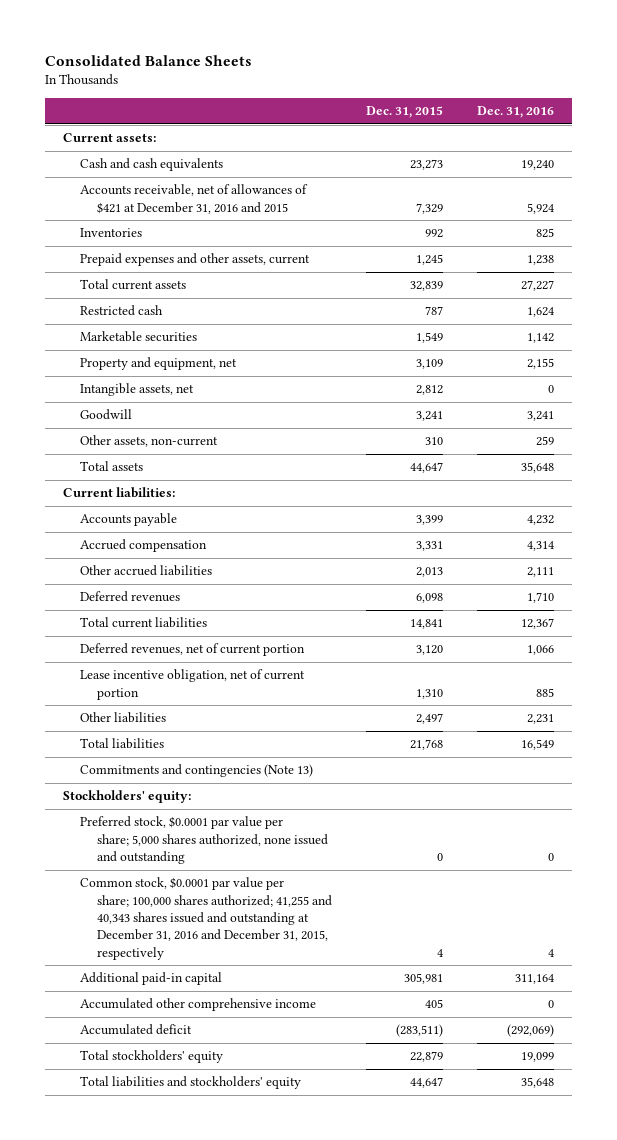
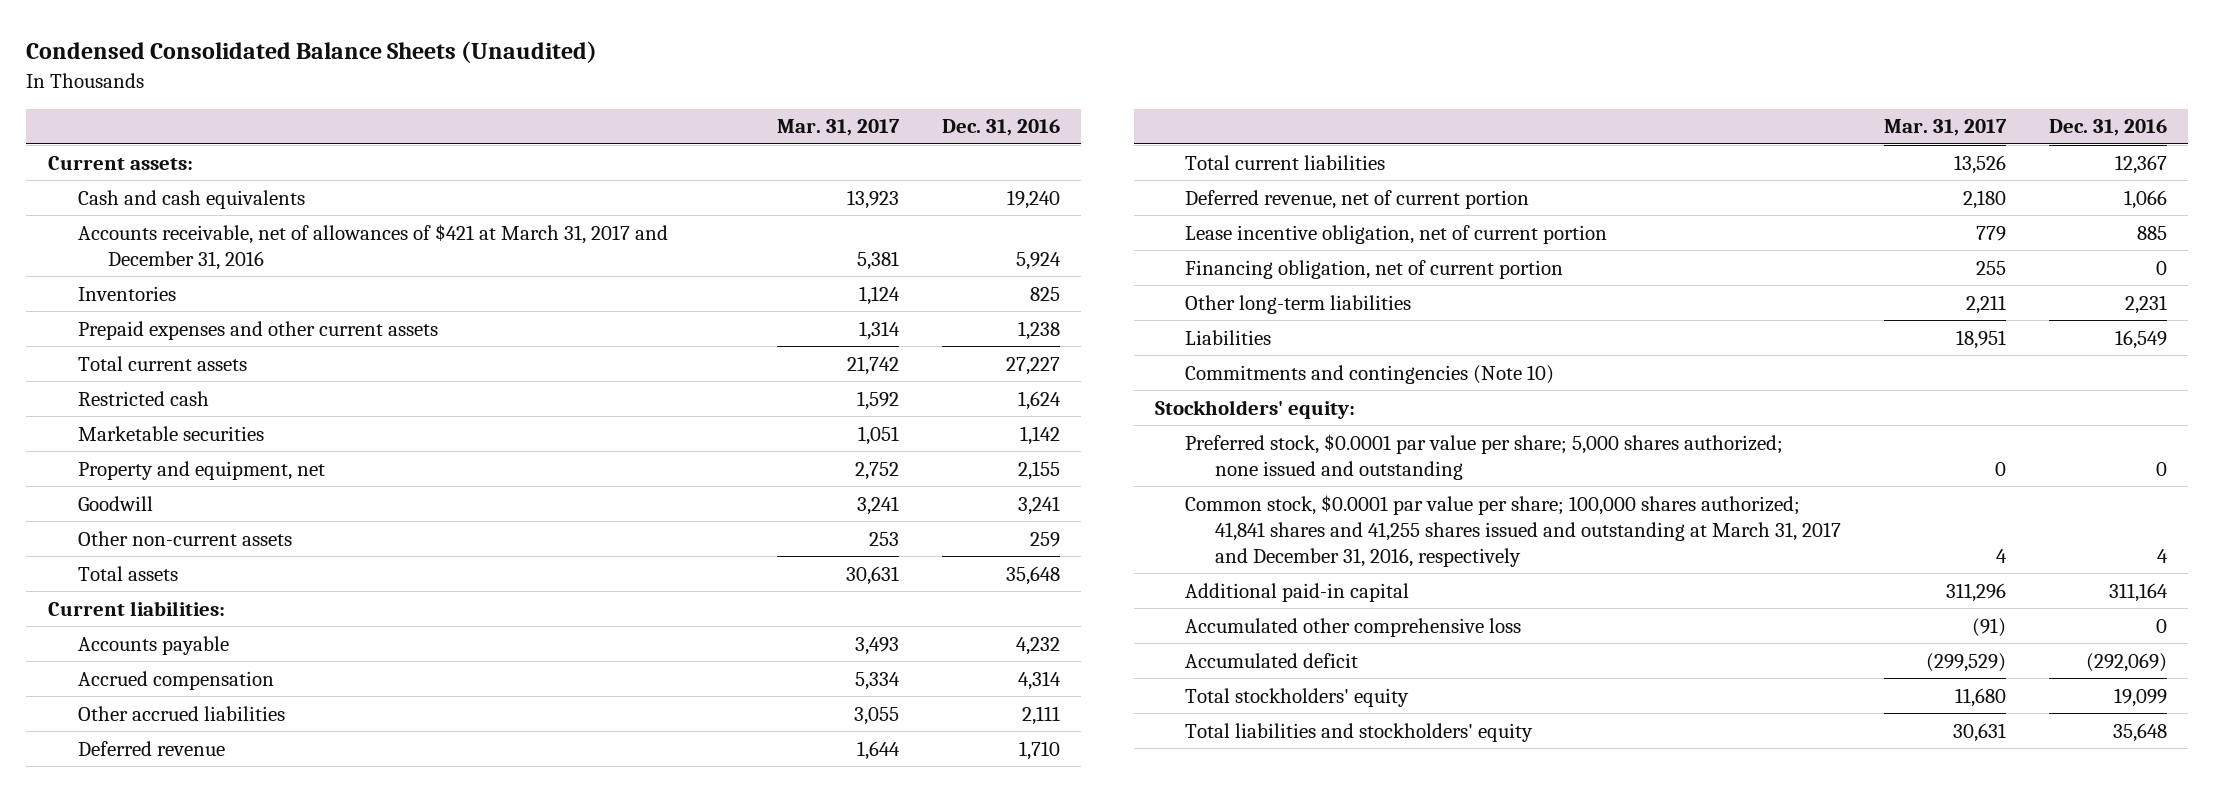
[45,55,253,67] Consolidated Balance Sheets -> [26,41,598,64] Condensed Consolidated Balance Sheets (Unaudited)
[366,106,444,119] Dec. 31, 2015 -> none
none -> [776,119,900,137] Mar. 31, 2017
[79,184,308,214] Accounts receivable, net of allowances of $421 at December 31, 2016 and 2015 -> [77,223,668,270] Accounts receivable, net of allowances of $421 at March 31, 2017 and December 31, 2016
[79,253,310,267] Prepaid expenses and other assets, current -> [77,320,438,340] Prepaid expenses and other current assets
[79,383,194,397] Intangible assets, net -> none
[79,435,218,448] Other assets, non-current -> [77,530,292,546] Other non-current assets
[79,591,180,603] Deferred revenues -> [77,740,225,756] Deferred revenue
[79,643,305,657] Deferred revenues, net of current portion -> [1185,189,1530,209] Deferred revenue, net of current portion
none -> [1185,259,1564,279] Financing obligation, net of current portion
[79,712,166,724] Other liabilities -> [1185,294,1412,314] Other long-term liabilities
[79,738,164,750] Total liabilities -> [1185,329,1272,345] Liabilities
[79,764,313,778] Commitments and contingencies (Note 13) -> [1185,364,1555,384] Commitments and contingencies (Note 10)
[79,816,328,865] Preferred stock, $0.0001 par value per share; 5,000 shares authorized, none issued and outstanding -> [1185,433,1784,480] Preferred stock, $0.0001 par value per share; 5,000 shares authorized; none issued and outstanding
[79,877,332,960] Common stock, $0.0001 par value per share; 100,000 shares authorized; 41,255 and 40,343 shares issued and outstanding at December 31, 2016 and December 31, 2015, respectively -> [1185,494,1842,567] Common stock, $0.0001 par value per share; 100,000 shares authorized; 41,841 shares and 41,255 shares issued and outstanding at March 31, 2017 and December 31, 2016, respectively
[79,998,316,1012] Accumulated other comprehensive income -> [1185,617,1522,637] Accumulated other comprehensive loss

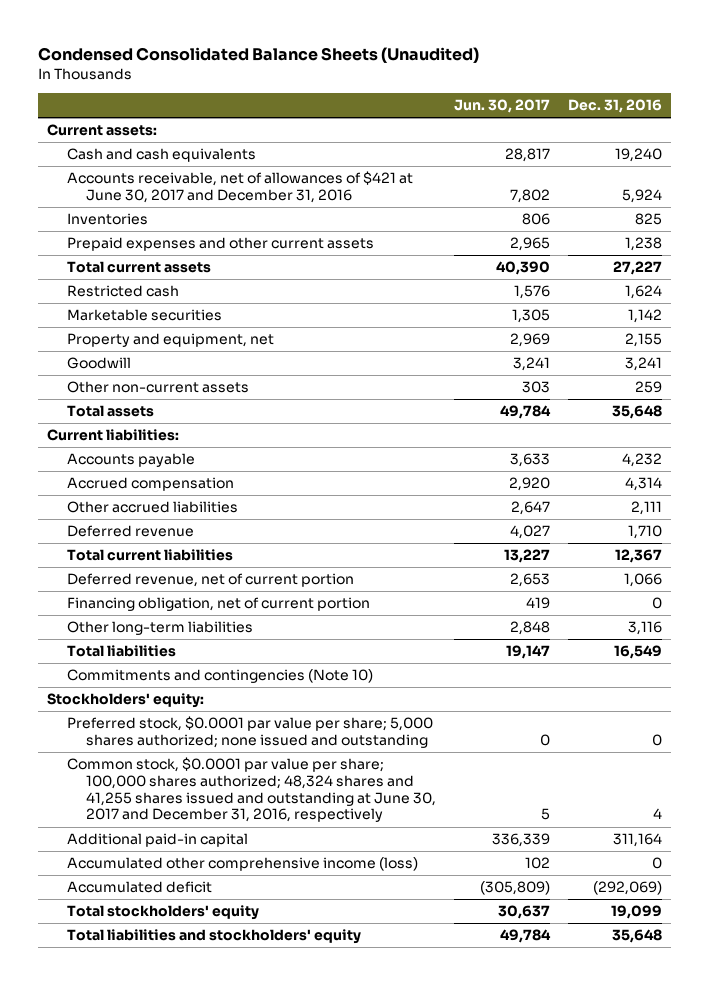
[776,119,900,137] Mar. 31, 2017 -> none
none -> [454,99,551,114] Jun. 30, 2017
[77,223,668,270] Accounts receivable, net of allowances of $421 at March 31, 2017 and December 31, 2016 -> [66,171,413,204] Accounts receivable, net of allowances of $421 at June 30, 2017 and December 31, 2016
[1185,224,1608,244] Lease incentive obligation, net of current portion -> none
[2124,294,2167,314] 2,231 -> [627,621,662,636] 3,116
[1185,329,1272,345] Liabilities -> [66,645,176,658] Total liabilities
[1185,494,1842,567] Common stock, $0.0001 par value per share; 100,000 shares authorized; 41,841 shares and 41,255 shares issued and outstanding at March 31, 2017 and December 31, 2016, respectively -> [66,757,437,823] Common stock, $0.0001 par value per share; 100,000 shares authorized; 48,324 shares and 41,255 shares issued and outstanding at June 30, 2017 and December 31, 2016, respectively
[1185,617,1522,637] Accumulated other comprehensive loss -> [66,857,418,872] Accumulated other comprehensive income (loss)

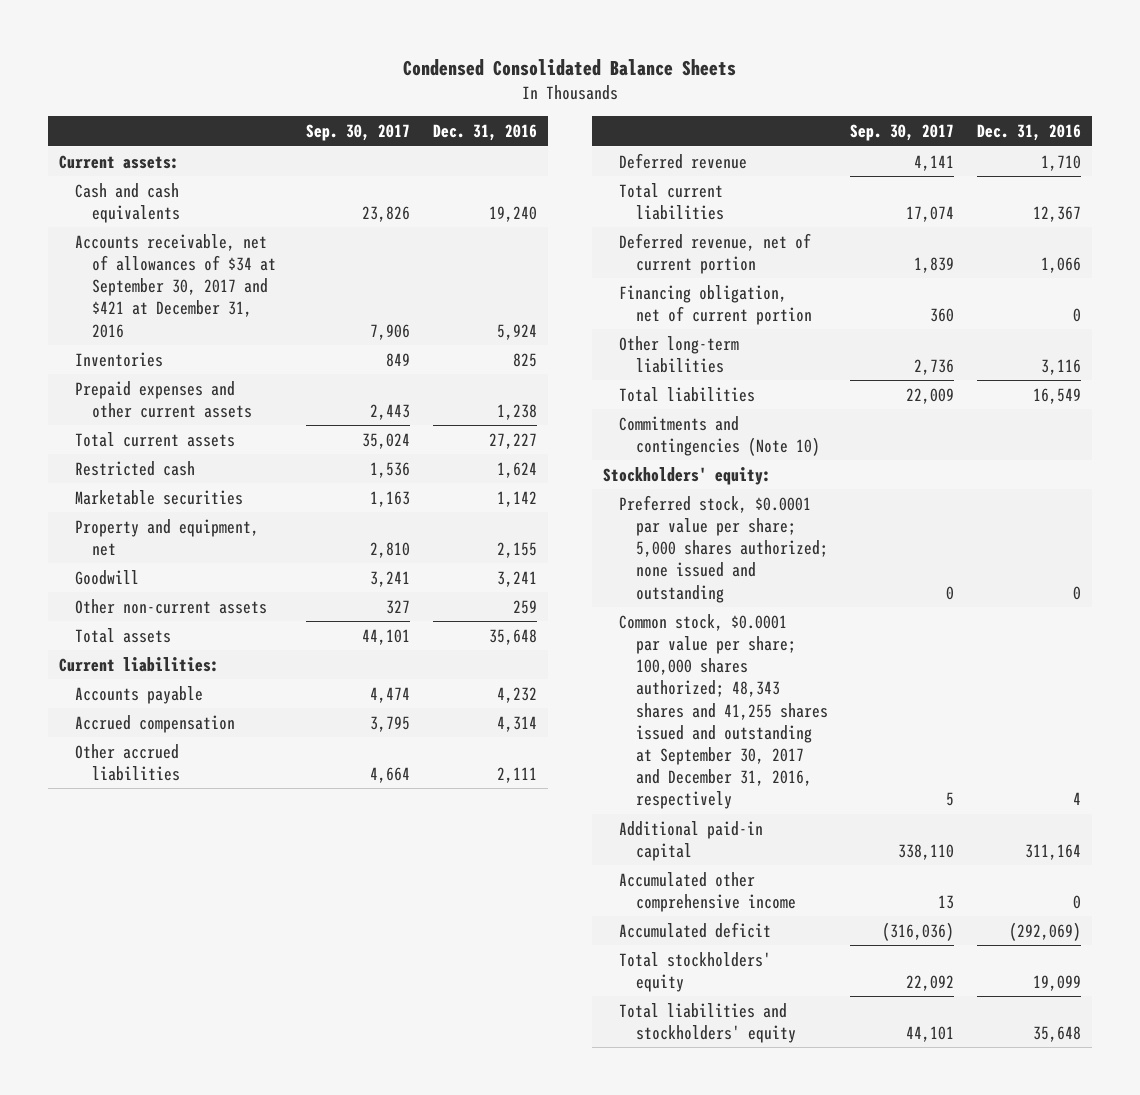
[38,47,480,64] Condensed Consolidated Balance Sheets (Unaudited) -> [402,59,736,77] Condensed Consolidated Balance Sheets
[454,99,551,114] Jun. 30, 2017 -> none
none -> [306,124,411,142] Sep. 30, 2017
[66,171,413,204] Accounts receivable, net of allowances of $421 at June 30, 2017 and December 31, 2016 -> [75,233,276,338] Accounts receivable, net of allowances of $34 at September 30, 2017 and $421 at December 31, 2016
[66,757,437,823] Common stock, $0.0001 par value per share; 100,000 shares authorized; 48,324 shares and 41,255 shares issued and outstanding at June 30, 2017 and December 31, 2016, respectively -> [619,613,828,810] Common stock, $0.0001 par value per share; 100,000 shares authorized; 48,343 shares and 41,255 shares issued and outstanding at September 30, 2017 and December 31, 2016, respectively
[66,857,418,872] Accumulated other comprehensive income (loss) -> [619,871,796,912] Accumulated other comprehensive income

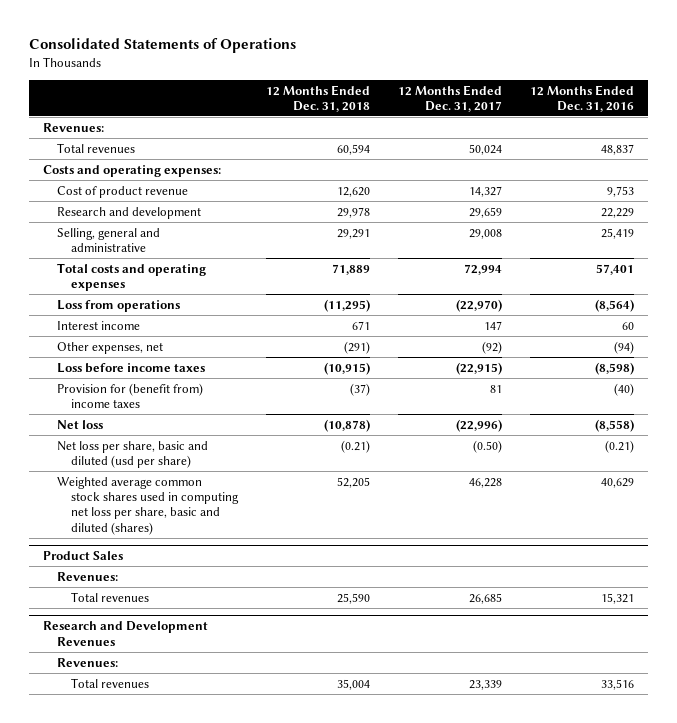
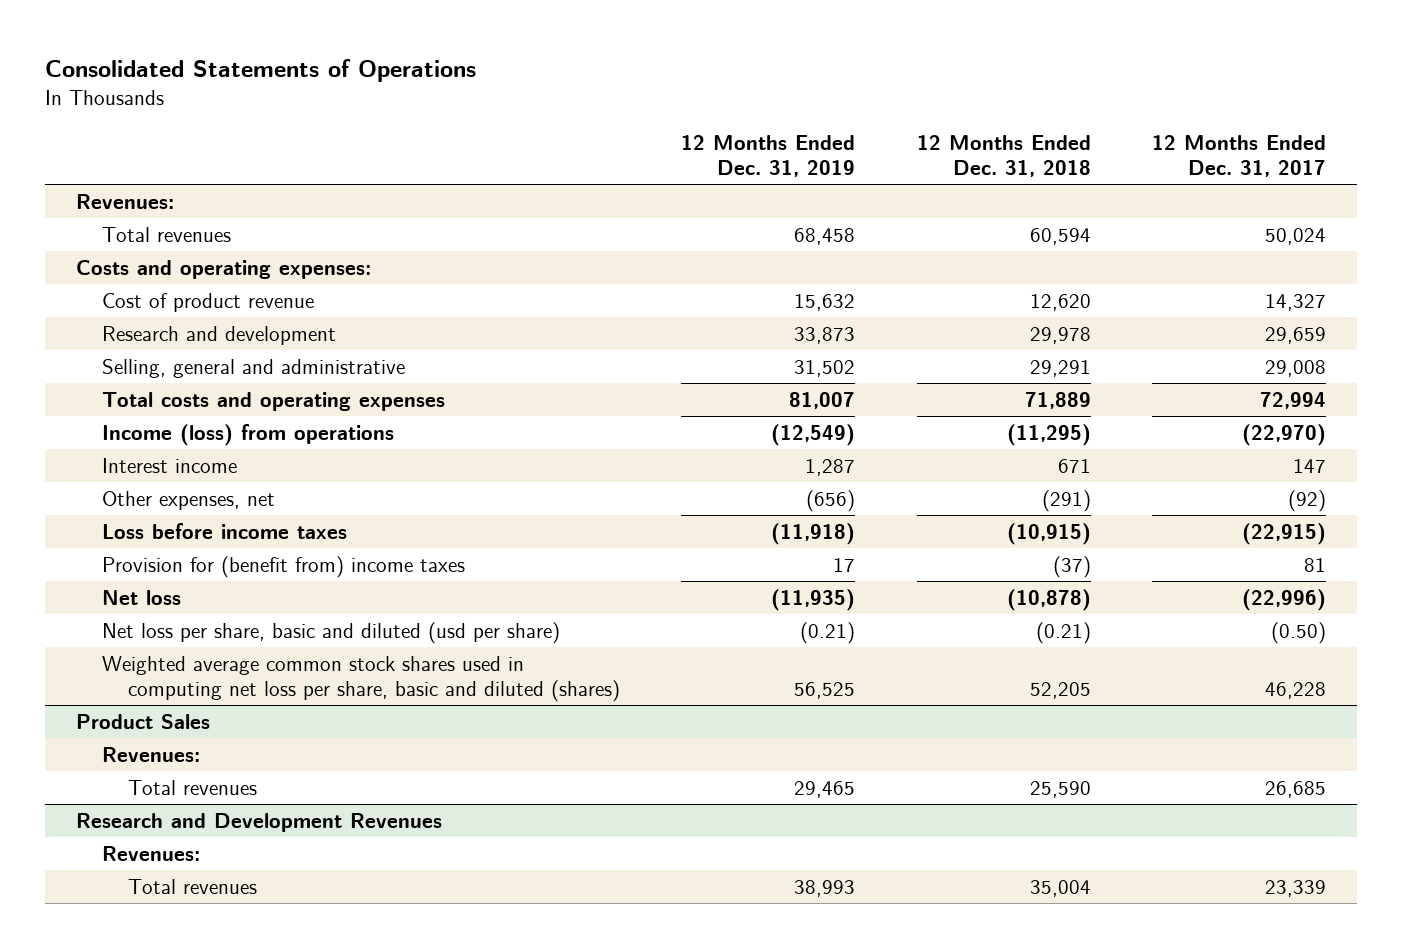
[530,84,635,112] 12 Months Ended Dec. 31, 2016 -> none
none -> [681,134,856,177] 12 Months Ended Dec. 31, 2019
[57,299,181,312] Loss from operations -> [102,423,395,446] Income (loss) from operations

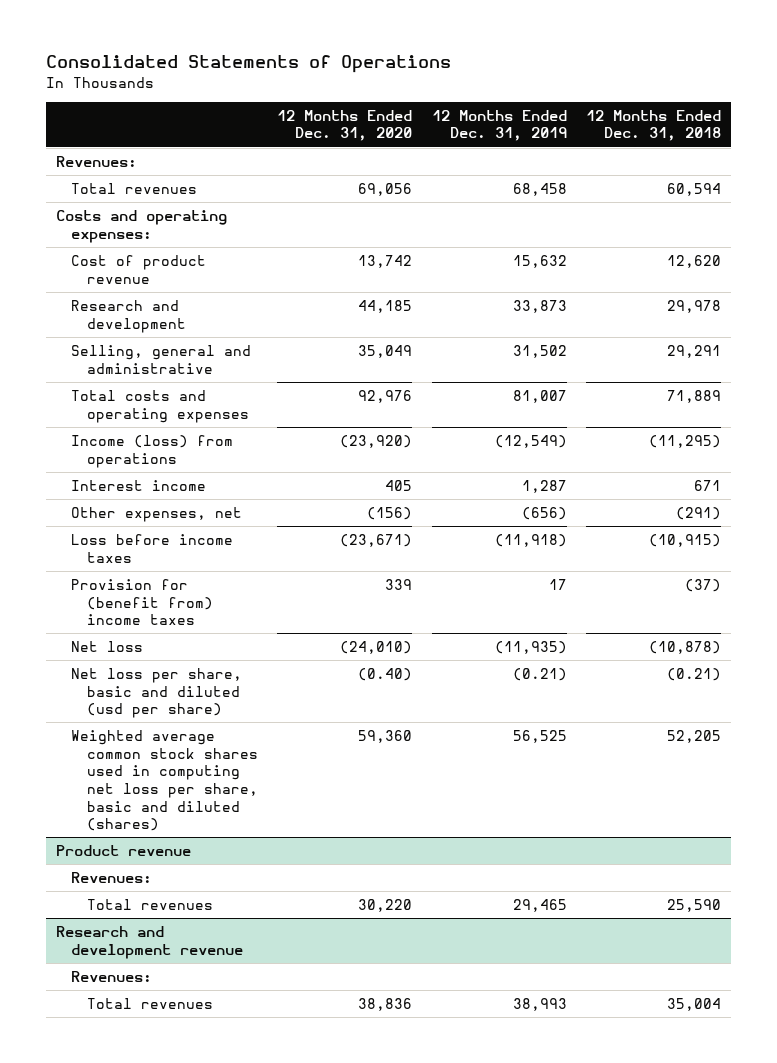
[1151,134,1326,177] 12 Months Ended Dec. 31, 2017 -> none
none -> [277,109,413,142] 12 Months Ended Dec. 31, 2020
[76,713,211,729] Product Sales -> [56,844,192,856] Product revenue
[76,812,443,832] Research and Development Revenues -> [56,925,244,959] Research and development revenue

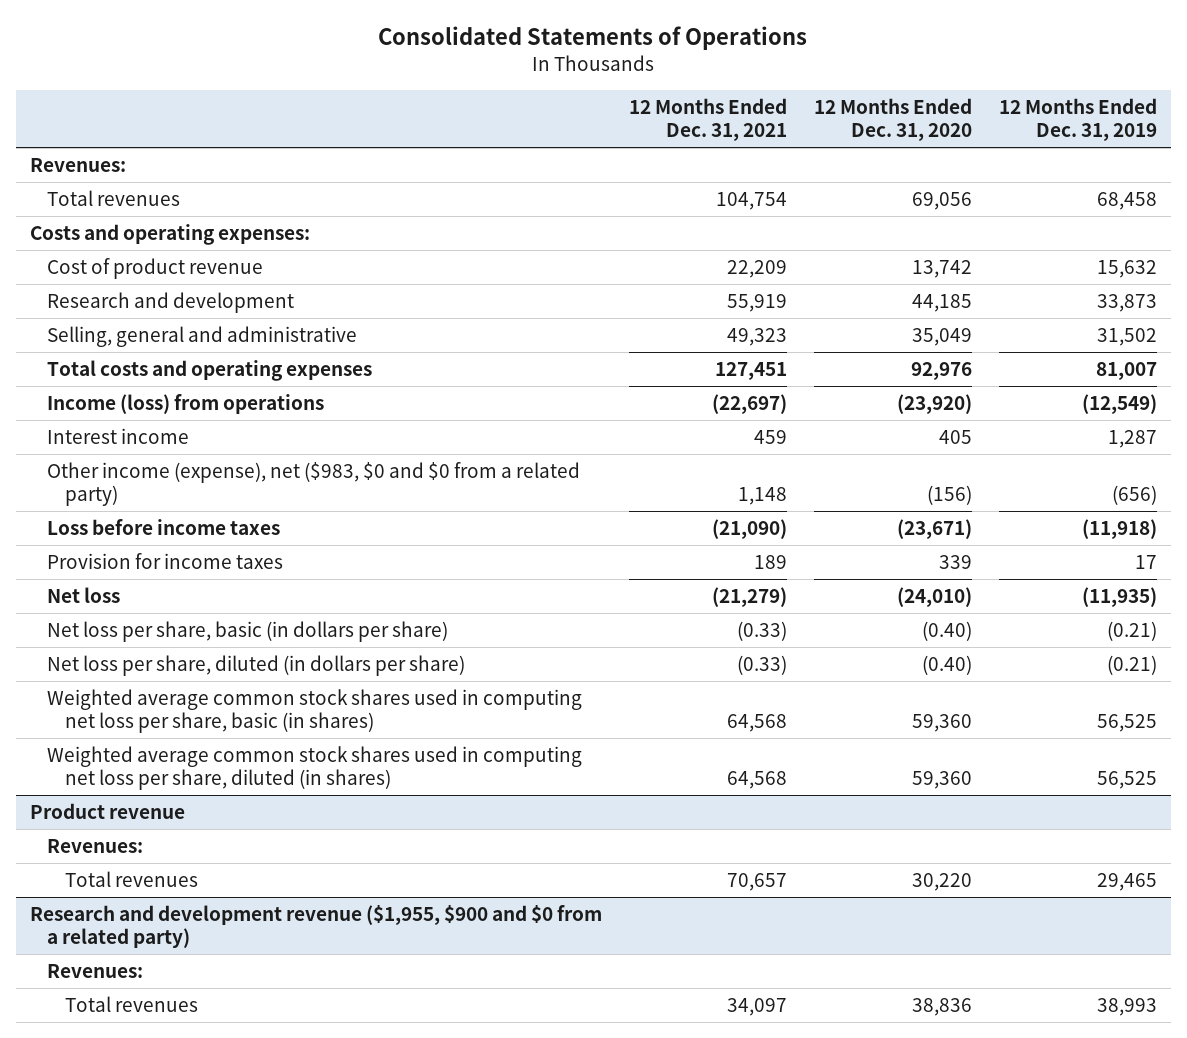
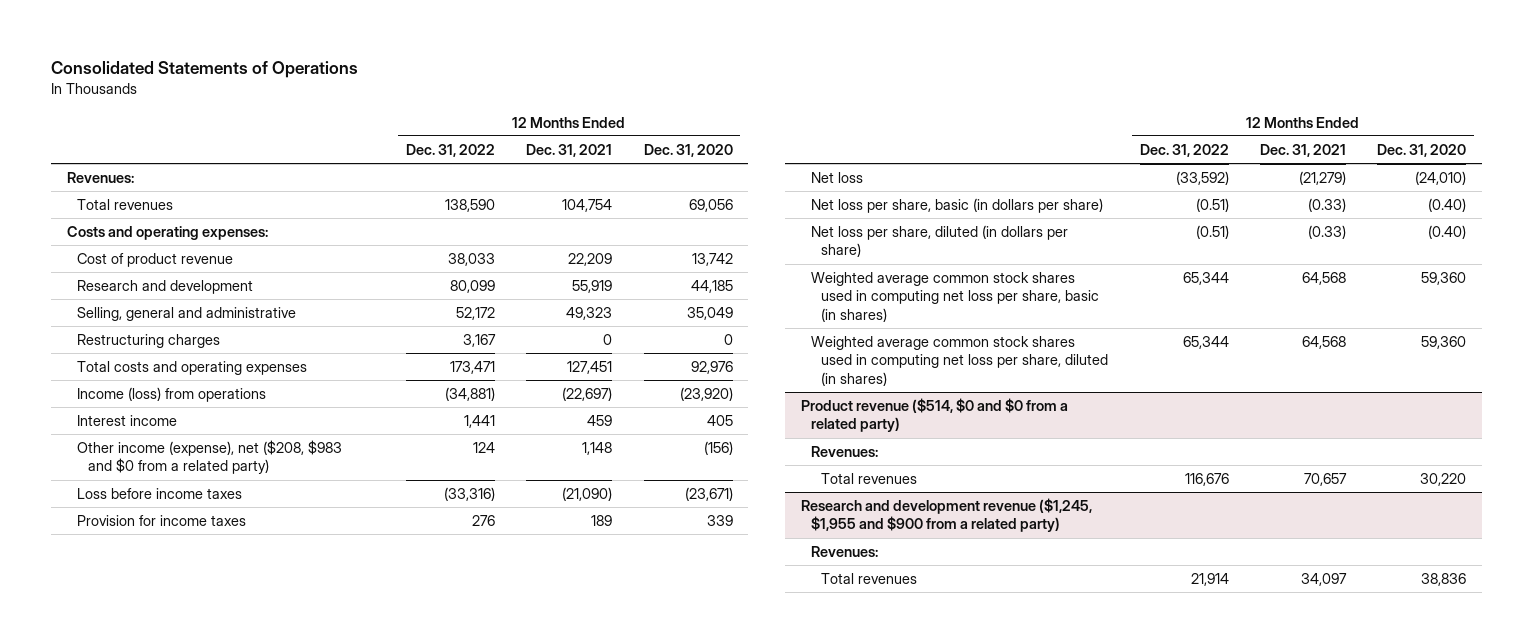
[999,97,1158,142] 12 Months Ended Dec. 31, 2019 -> none
none -> [405,143,495,157] Dec. 31, 2022
none -> [77,333,221,348] Restructuring charges
[47,461,581,507] Other income (expense), net ($983, $0 and $0 from a related party) -> [77,439,343,475] Other income (expense), net ($208, $983 and $0 from a related party)
[29,802,185,819] Product revenue -> [800,397,1068,433] Product revenue ($514, $0 and $0 from a related party)
[29,904,602,949] Research and development revenue ($1,955, $900 and $0 from a related party) -> [800,497,1092,533] Research and development revenue ($1,245, $1,955 and $900 from a related party)

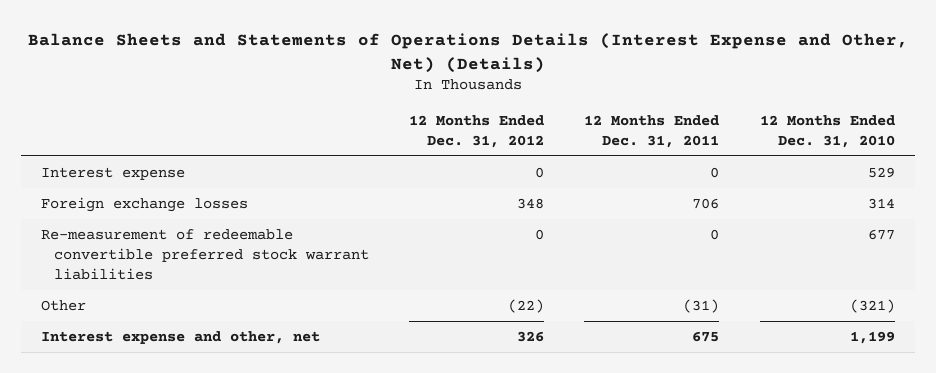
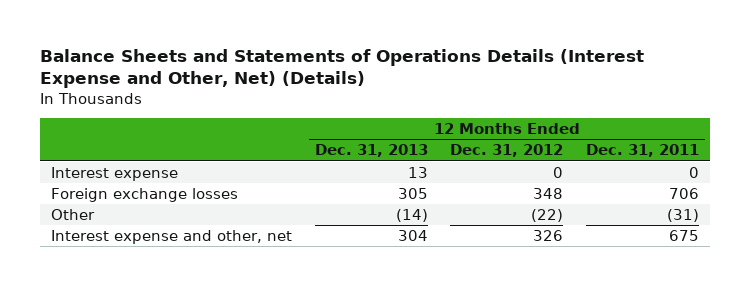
[759,114,895,148] 12 Months Ended Dec. 31, 2010 -> none
none -> [314,144,428,158] Dec. 31, 2013
[40,229,369,280] Re-measurement of redeemable convertible preferred stock warrant liabilities -> none

